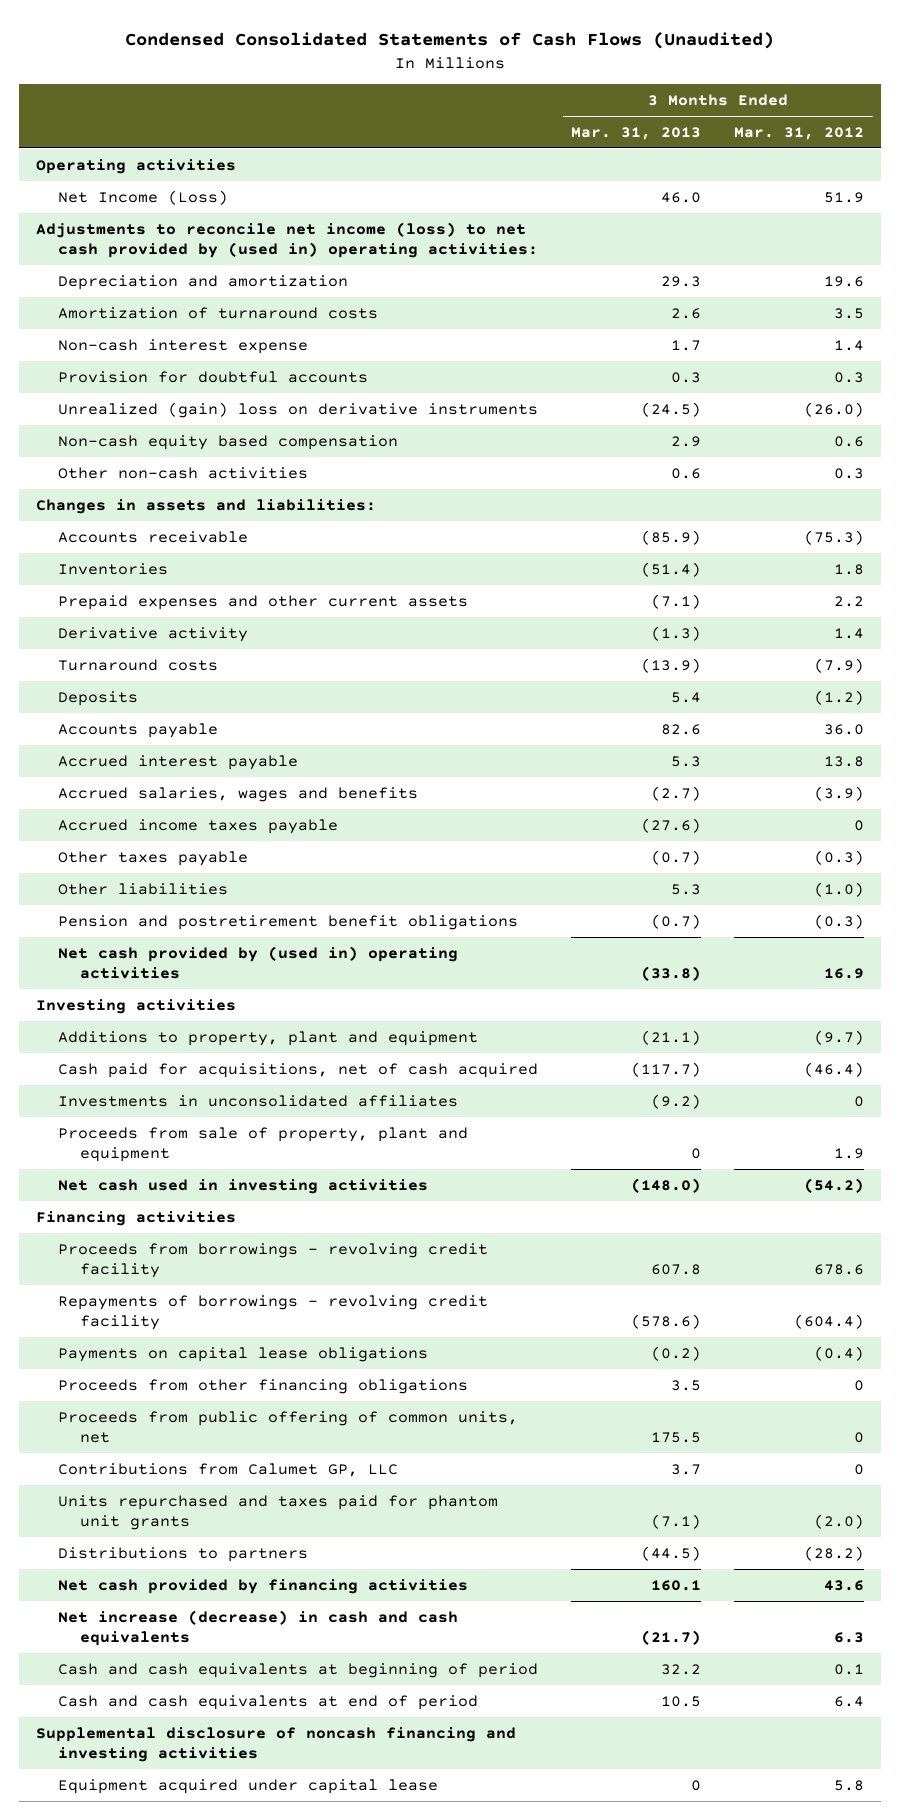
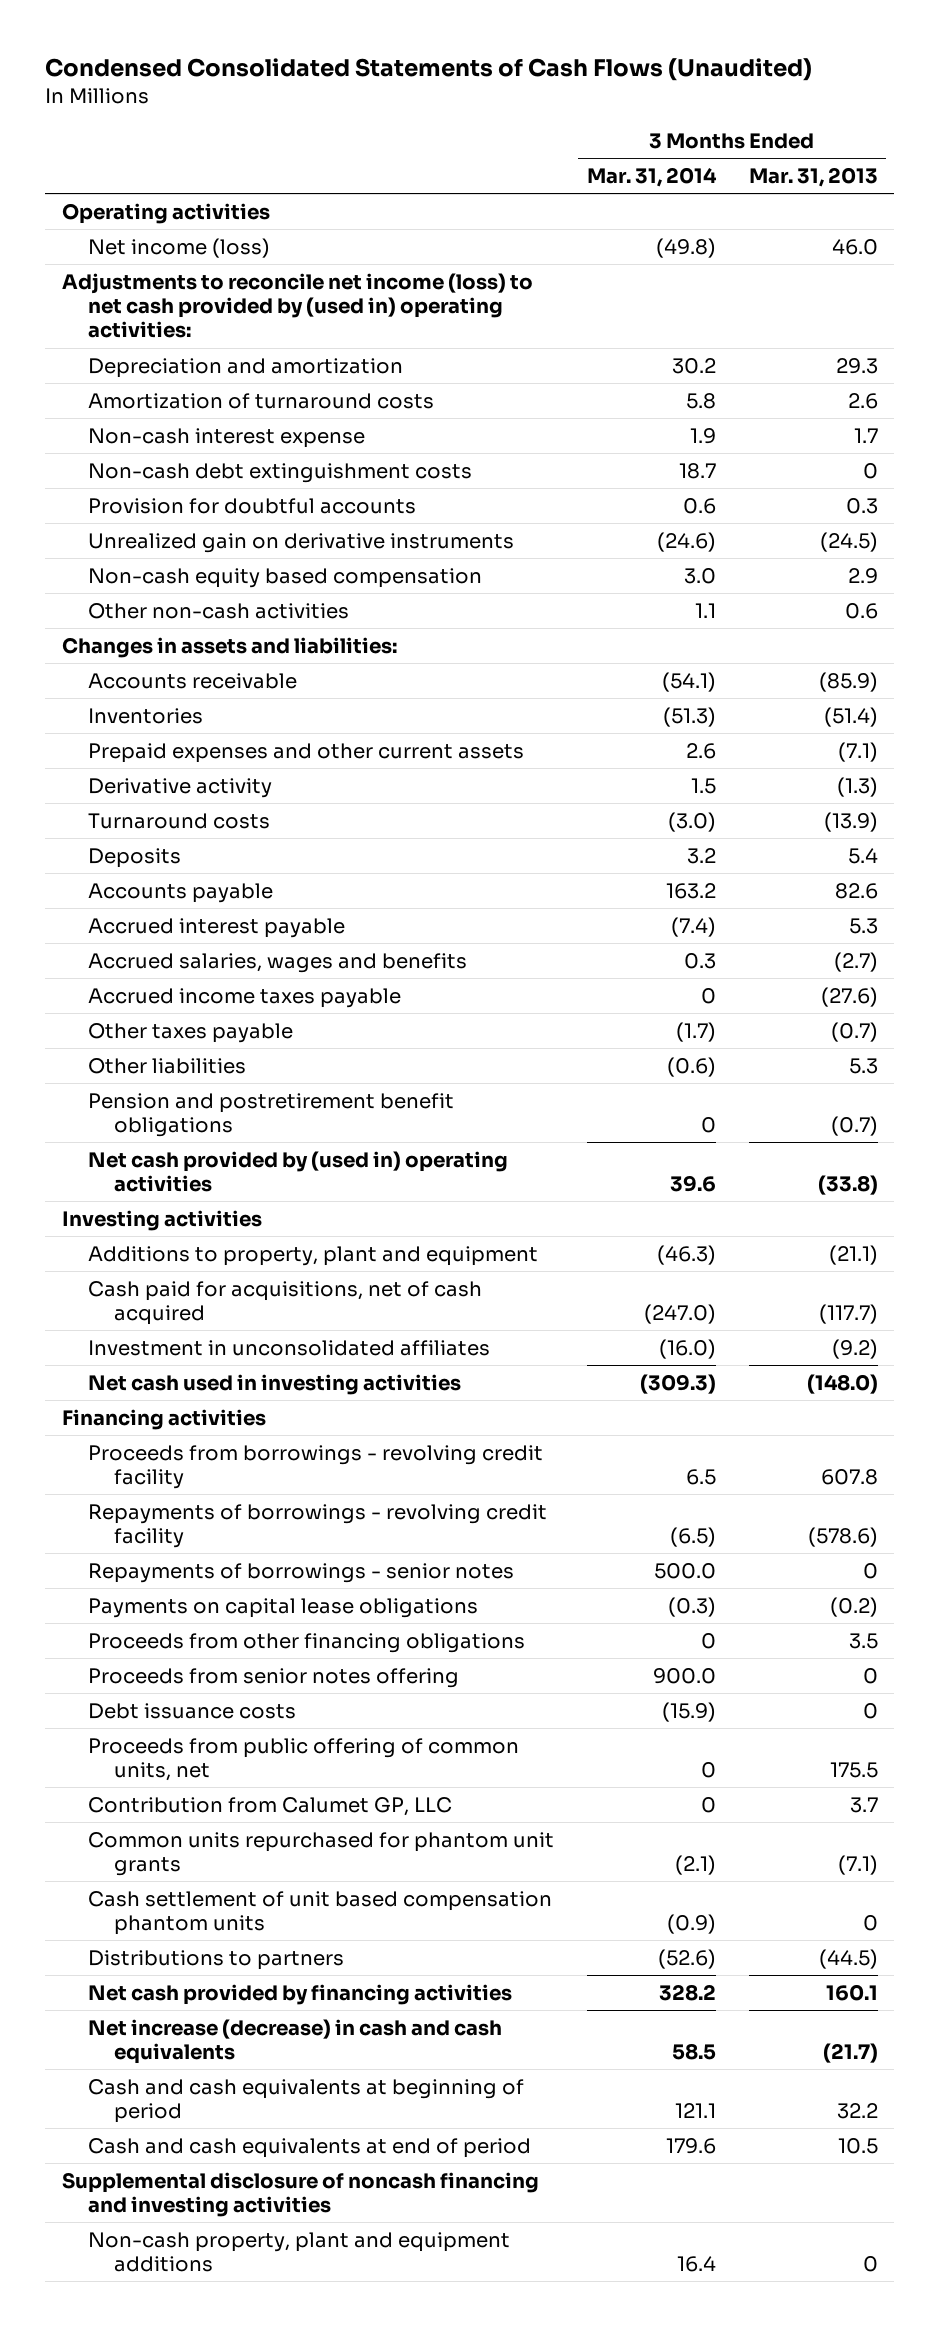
[734,126,865,140] Mar. 31, 2012 -> none
none -> [586,166,717,187] Mar. 31, 2014
[58,189,229,205] Net Income (Loss) -> [87,237,270,258] Net income (loss)
none -> [87,462,472,483] Non-cash debt extinguishment costs
[58,401,539,418] Unrealized (gain) loss on derivative instruments -> [87,532,514,553] Unrealized gain on derivative instruments
[58,1126,469,1162] Proceeds from sale of property, plant and equipment -> none
[58,1094,459,1107] Investments in unconsolidated affiliates -> [87,1339,490,1356] Investment in unconsolidated affiliates
none -> [87,1562,514,1583] Repayments of borrowings - senior notes
none -> [87,1667,459,1688] Proceeds from senior notes offering
none -> [87,1702,296,1719] Debt issuance costs
[58,1462,399,1477] Contributions from Calumet GP, LLC -> [87,1796,452,1816] Contribution from Calumet GP, LLC
[58,1494,499,1530] Units repurchased and taxes paid for phantom unit grants -> [87,1831,554,1877] Common units repurchased for phantom unit grants
none -> [87,1890,552,1936] Cash settlement of unit based compensation phantom units
[58,1778,439,1794] Equipment acquired under capital lease -> none
none -> [87,2231,510,2273] Non-cash property, plant and equipment additions

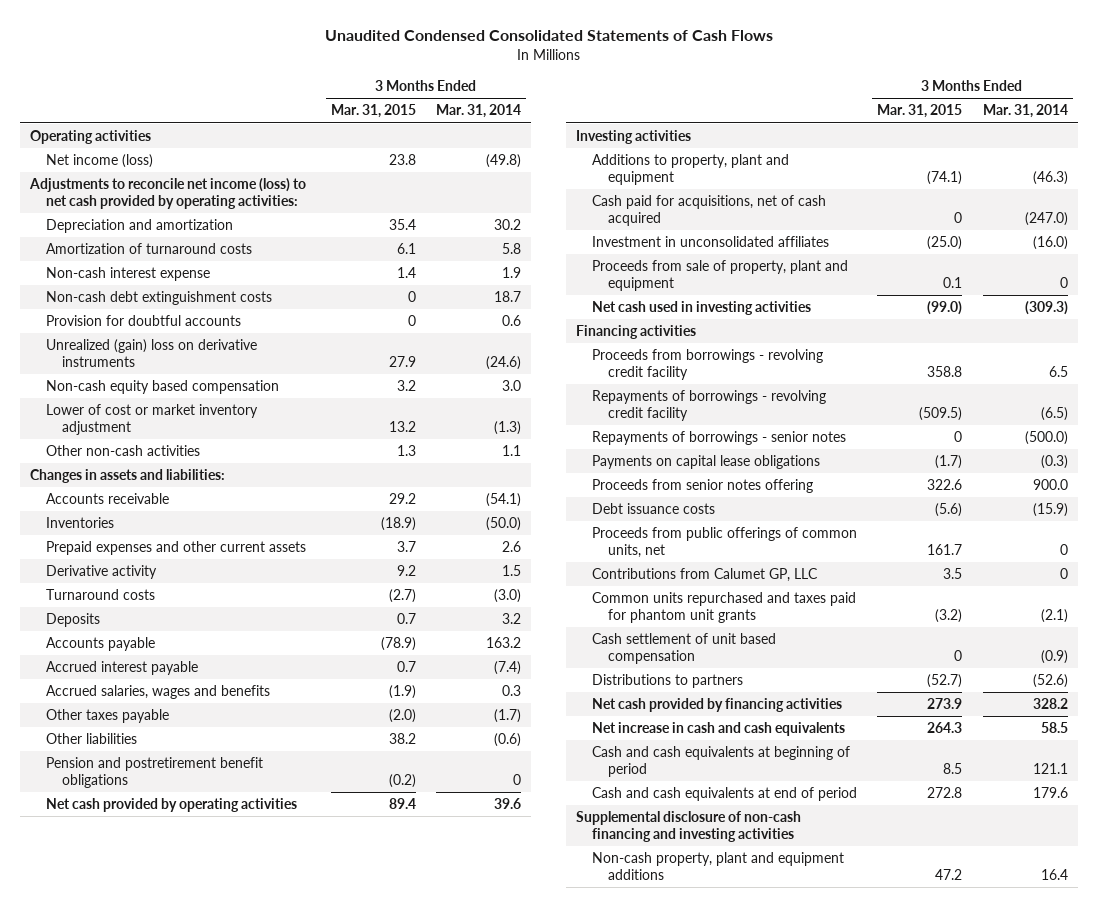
[45,58,813,82] Condensed Consolidated Statements of Cash Flows (Unaudited) -> [324,30,773,42] Unaudited Condensed Consolidated Statements of Cash Flows
[748,166,878,187] Mar. 31, 2013 -> none
none -> [330,104,416,119] Mar. 31, 2015
[61,272,533,339] Adjustments to reconcile net income (loss) to net cash provided by (used in) operating activities: -> [28,178,306,209] Adjustments to reconcile net income (loss) to net cash provided by operating activities:
[87,532,514,553] Unrealized gain on derivative instruments -> [45,339,257,367] Unrealized (gain) loss on derivative instruments
none -> [45,404,258,435] Lower of cost or market inventory adjustment
[662,706,716,727] (51.3) -> [486,517,522,532] (50.0)
[87,987,401,1008] Accrued income taxes payable -> none
[87,1150,508,1193] Net cash provided by (used in) operating activities -> [45,798,297,813] Net cash provided by operating activities
none -> [592,260,849,291] Proceeds from sale of property, plant and equipment
[653,1562,716,1579] 500.0 -> [1024,431,1068,446] (500.0)
[87,1632,525,1653] Proceeds from other financing obligations -> none
[87,1737,519,1782] Proceeds from public offering of common units, net -> [592,527,858,558] Proceeds from public offerings of common units, net
[87,1796,452,1816] Contribution from Calumet GP, LLC -> [592,568,819,583] Contributions from Calumet GP, LLC
[87,1831,554,1877] Common units repurchased for phantom unit grants -> [592,592,857,623] Common units repurchased and taxes paid for phantom unit grants
[87,1890,552,1936] Cash settlement of unit based compensation phantom units -> [592,633,777,664] Cash settlement of unit based compensation
[87,2018,502,2065] Net increase (decrease) in cash and cash equivalents -> [592,722,846,737] Net increase in cash and cash equivalents
[61,2171,539,2218] Supplemental disclosure of noncash financing and investing activities -> [575,811,801,842] Supplemental disclosure of non-cash financing and investing activities

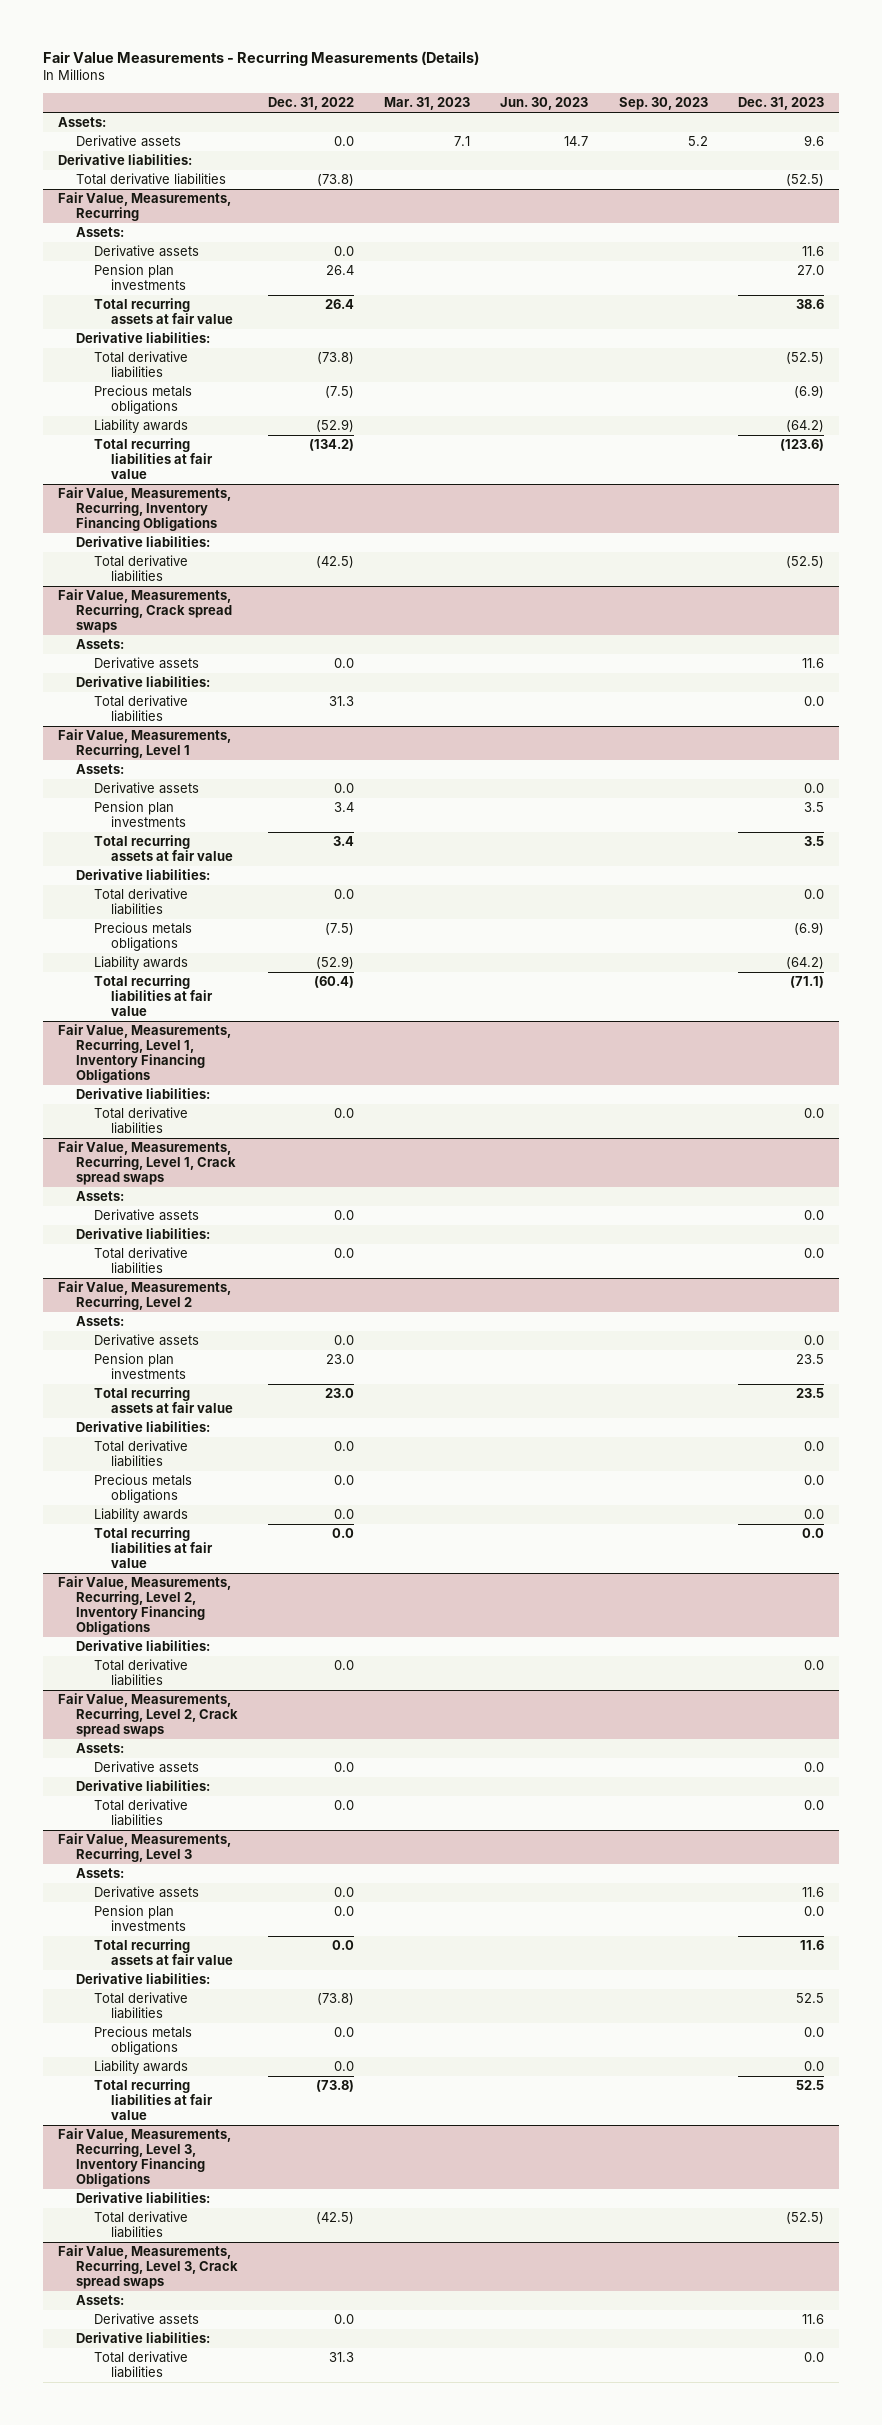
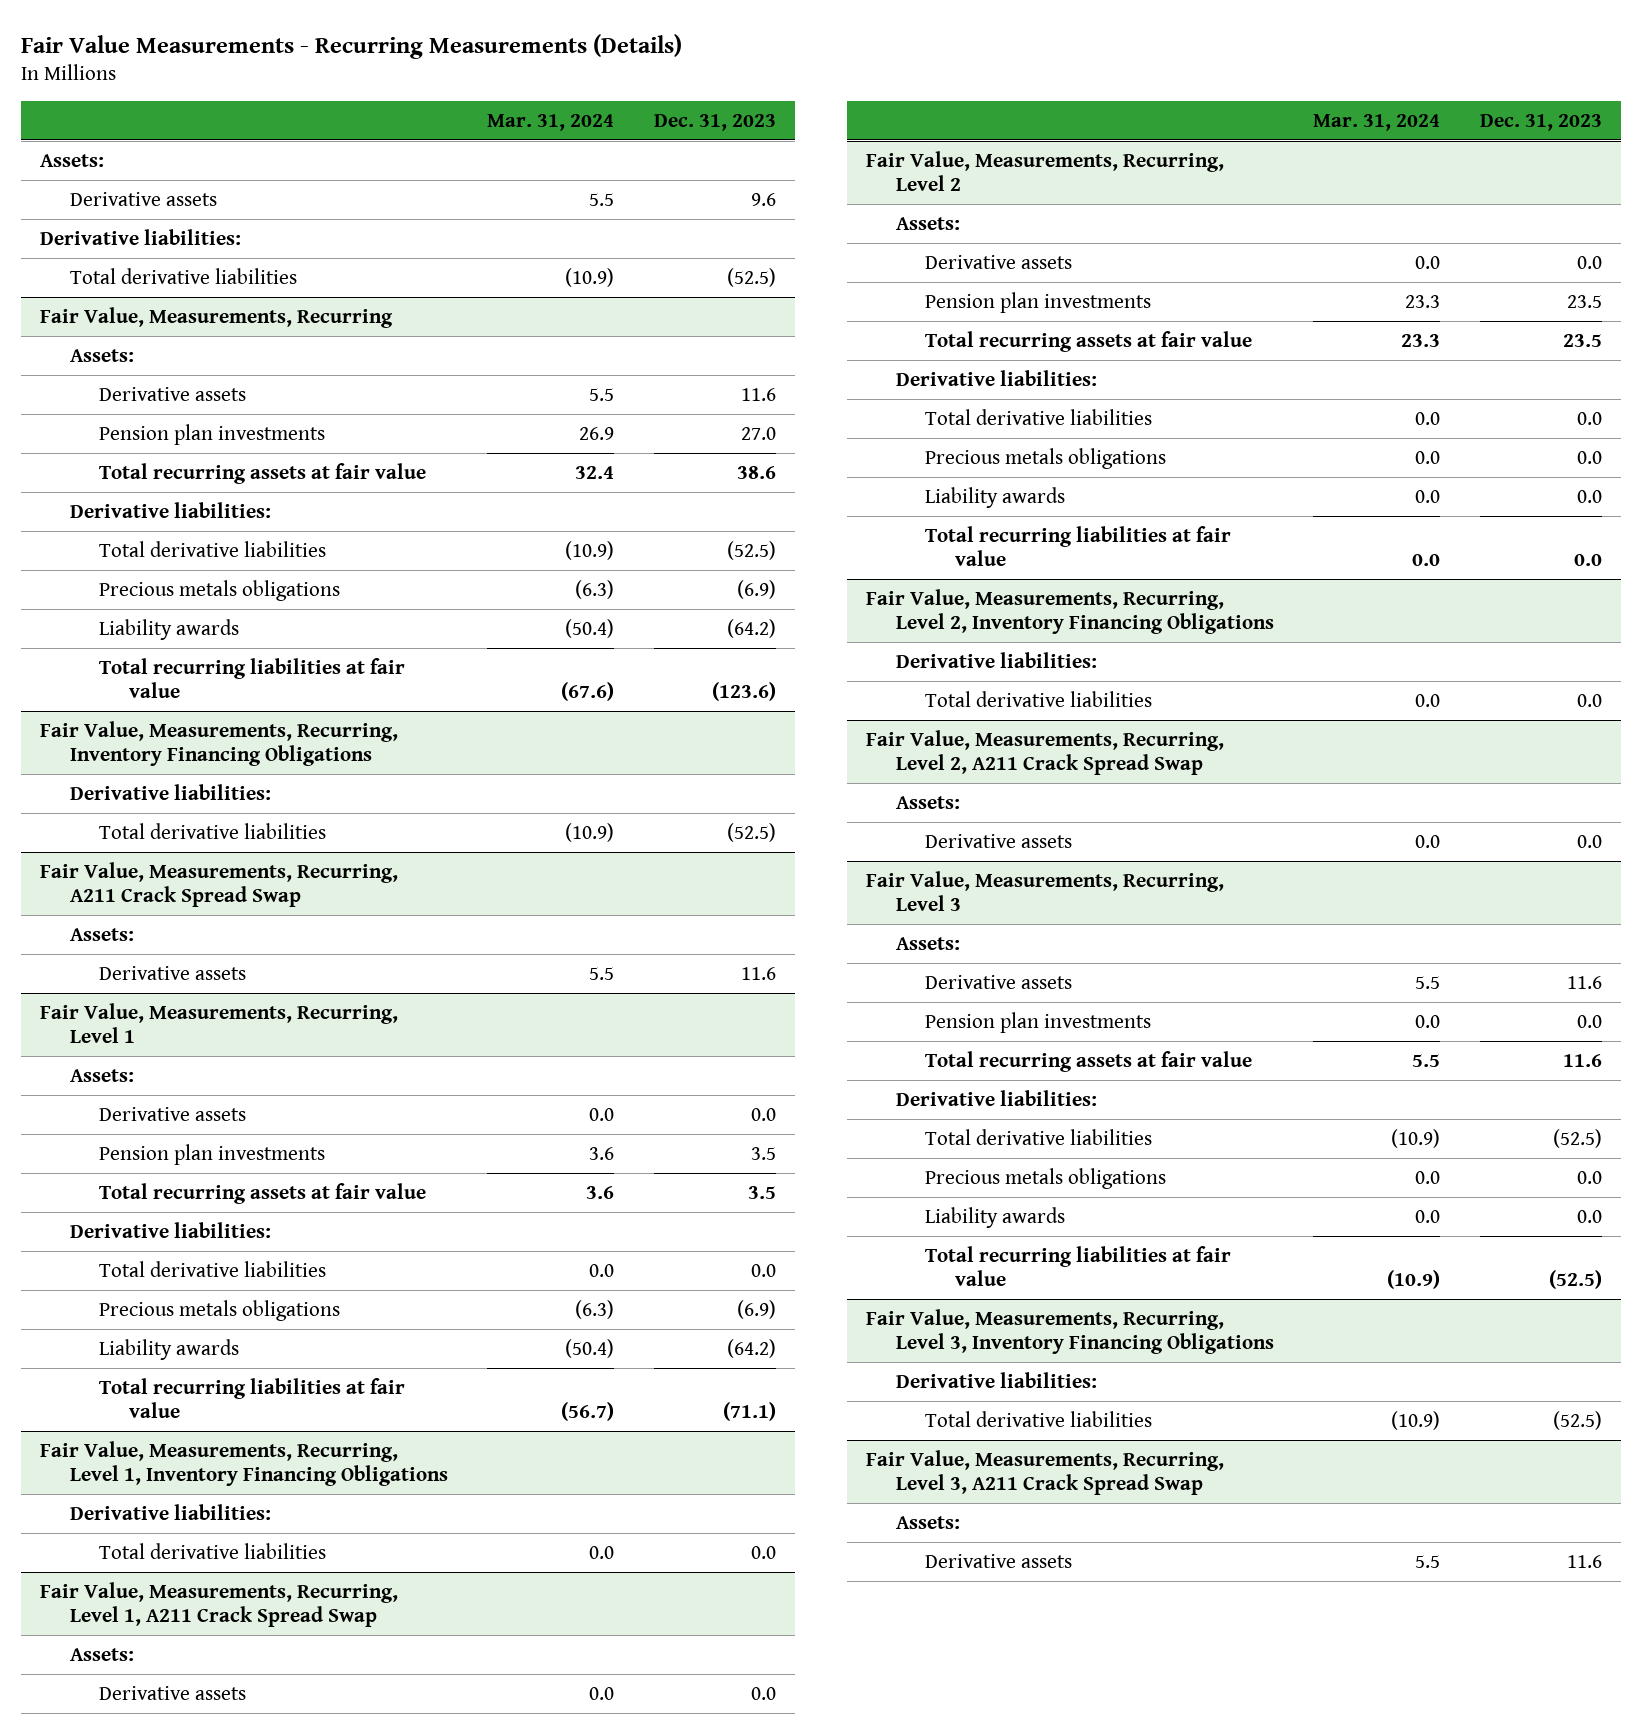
[267,97,354,111] Dec. 31, 2022 -> none
[384,97,471,111] Mar. 31, 2023 -> none
[500,97,589,111] Jun. 30, 2023 -> none
[618,97,708,111] Sep. 30, 2023 -> none
none -> [487,113,615,131] Mar. 31, 2024
[58,589,232,633] Fair Value, Measurements, Recurring, Crack spread swaps -> [40,861,399,907] Fair Value, Measurements, Recurring, A211 Crack Spread Swap
[75,676,210,688] Derivative liabilities: -> none
[93,695,188,723] Total derivative liabilities -> none
[58,1141,236,1185] Fair Value, Measurements, Recurring, Level 1, Crack spread swaps -> [40,1581,399,1627] Fair Value, Measurements, Recurring, Level 1, A211 Crack Spread Swap
[75,1228,210,1240] Derivative liabilities: -> none
[93,1247,188,1275] Total derivative liabilities -> none
[58,1693,238,1737] Fair Value, Measurements, Recurring, Level 2, Crack spread swaps -> [866,729,1225,775] Fair Value, Measurements, Recurring, Level 2, A211 Crack Spread Swap
[75,1780,210,1792] Derivative liabilities: -> none
[93,1799,188,1827] Total derivative liabilities -> none
[795,1993,824,2004] 52.5 -> [1552,1128,1602,1148] (52.5)
[795,2080,824,2091] 52.5 -> [1548,1269,1602,1289] (52.5)
[58,2245,238,2289] Fair Value, Measurements, Recurring, Level 3, Crack spread swaps -> [866,1449,1225,1495] Fair Value, Measurements, Recurring, Level 3, A211 Crack Spread Swap
[75,2332,210,2344] Derivative liabilities: -> none
[93,2351,188,2379] Total derivative liabilities -> none

